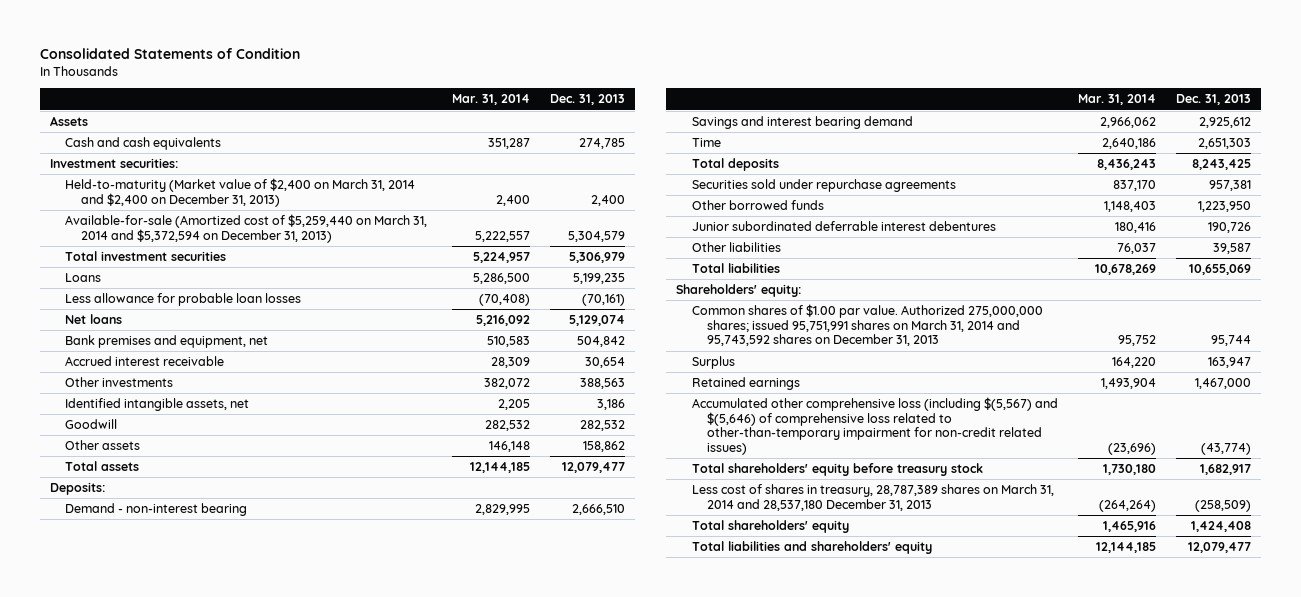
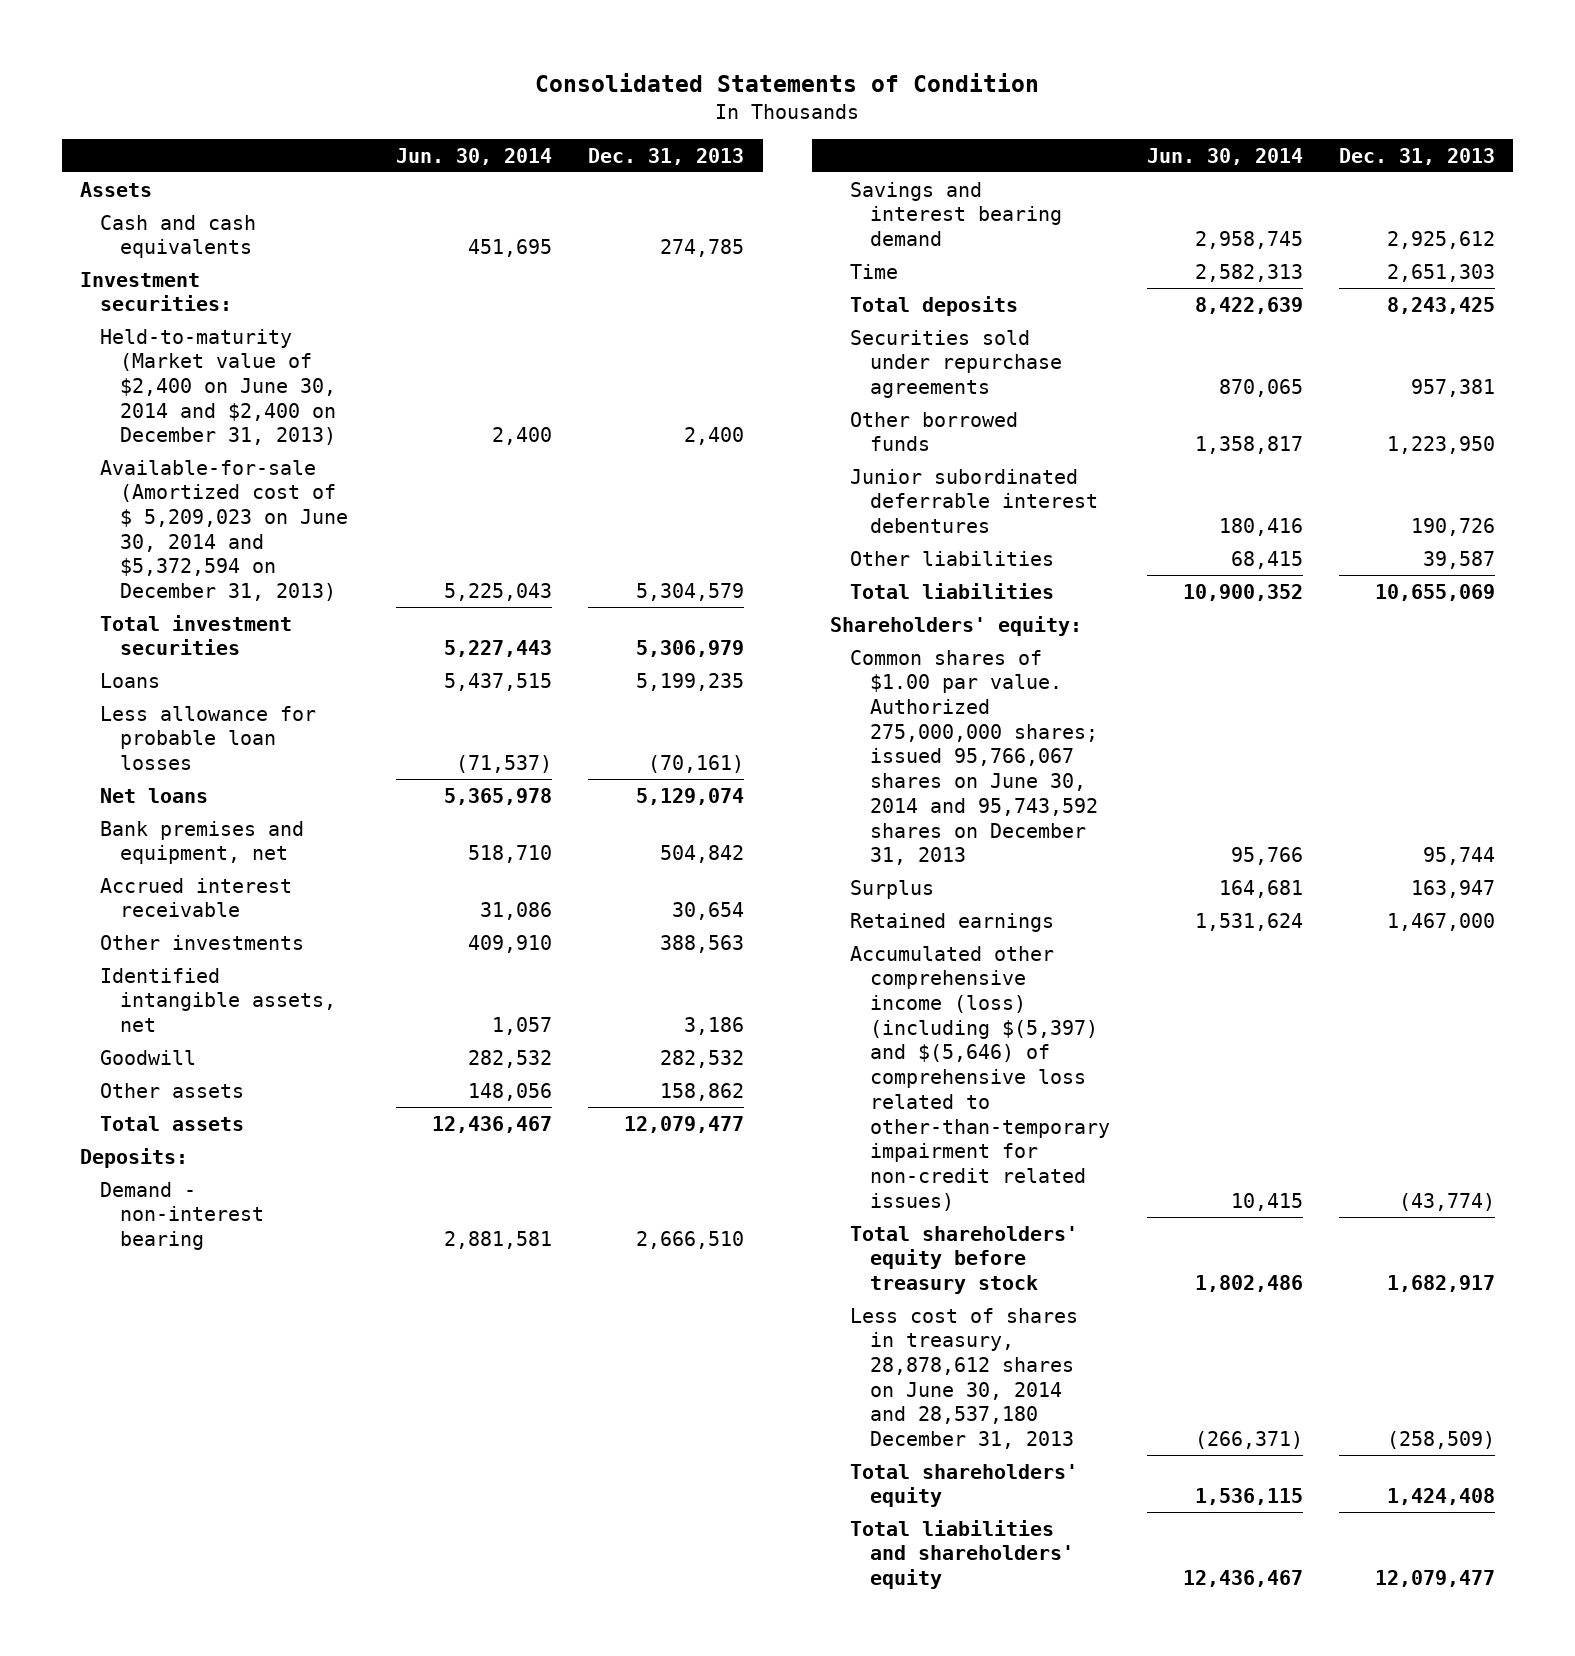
[451,94,530,106] Mar. 31, 2014 -> none
none -> [396,147,553,165] Jun. 30, 2014
[65,178,416,207] Held-to-maturity (Market value of $2,400 on March 31, 2014 and $2,400 on December 31, 2013) -> [99,328,336,446] Held-to-maturity (Market value of $2,400 on June 30, 2014 and $2,400 on December 31, 2013)
[65,214,428,243] Available-for-sale (Amortized cost of $5,259,440 on March 31, 2014 and $5,372,594 on December 31, 2013) -> [99,459,348,602] Available-for-sale (Amortized cost of $ 5,209,023 on June 30, 2014 and $5,372,594 on December 31, 2013)
[691,304,1043,347] Common shares of $1.00 par value. Authorized 275,000,000 shares; issued 95,751,991 shares on March 31, 2014 and 95,743,592 shares on December 31, 2013 -> [850,649,1099,866] Common shares of $1.00 par value. Authorized 275,000,000 shares; issued 95,766,067 shares on June 30, 2014 and 95,743,592 shares on December 31, 2013
[691,397,1058,456] Accumulated other comprehensive loss (including $(5,567) and $(5,646) of comprehensive loss related to other-than-temporary impairment for non-credit related issues) -> [850,945,1111,1211] Accumulated other comprehensive income (loss) (including $(5,397) and $(5,646) of comprehensive loss related to other-than-temporary impairment for non-credit related issues)
[691,484,1054,511] Less cost of shares in treasury, 28,787,389 shares on March 31, 2014 and 28,537,180 December 31, 2013 -> [850,1307,1079,1450] Less cost of shares in treasury, 28,878,612 shares on June 30, 2014 and 28,537,180 December 31, 2013

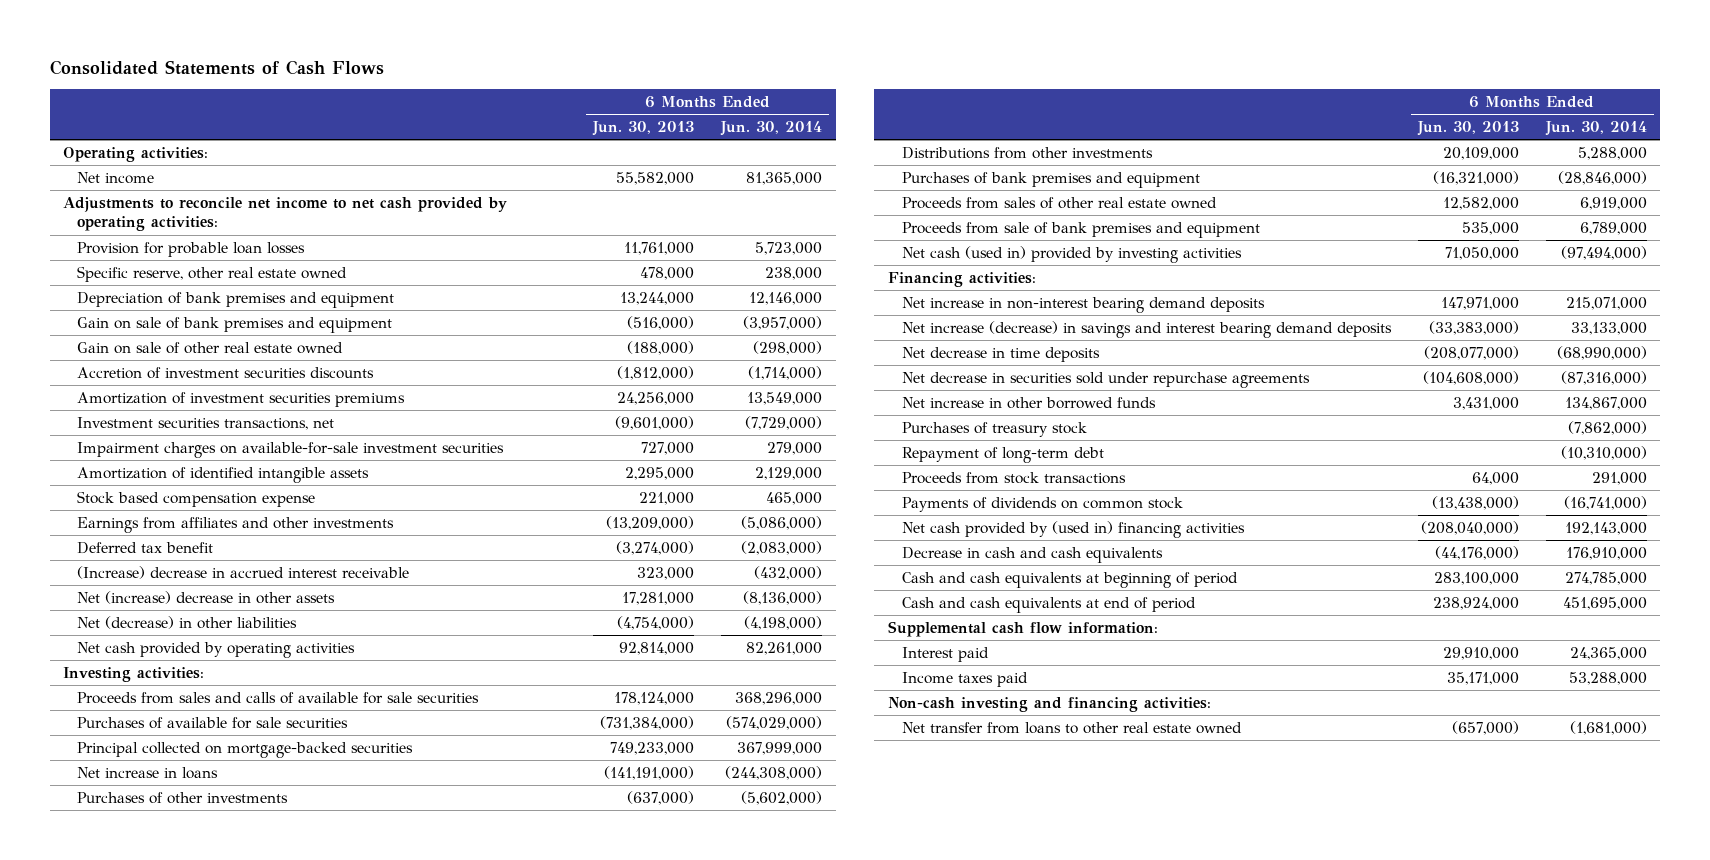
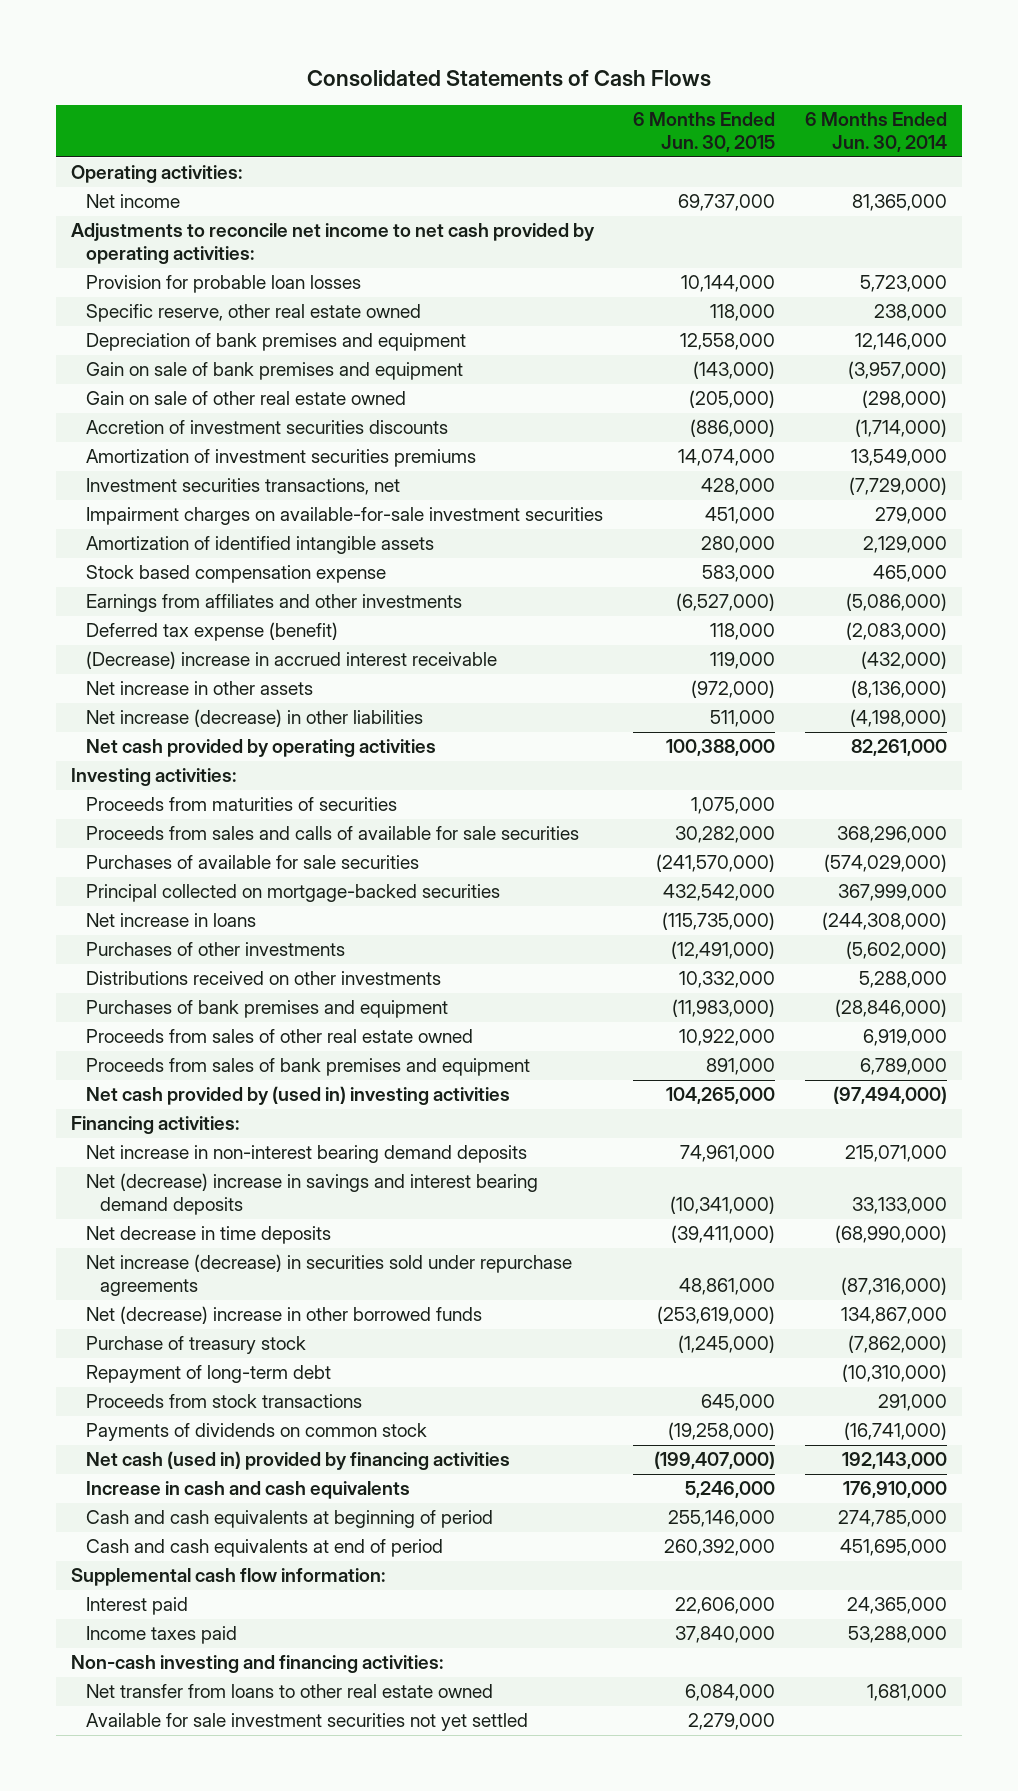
[592,121,695,137] Jun. 30, 2013 -> none
none -> [632,112,775,153] 6 Months Ended Jun. 30, 2015
[77,541,214,554] Deferred tax benefit -> [85,622,338,642] Deferred tax expense (benefit)
[77,565,410,579] (Increase) decrease in accrued interest receivable -> [85,651,497,670] (Decrease) increase in accrued interest receivable
[77,590,336,604] Net (increase) decrease in other assets -> [85,681,313,696] Net increase in other assets
[77,615,298,629] Net (decrease) in other liabilities -> [85,709,423,728] Net increase (decrease) in other liabilities
none -> [85,797,397,812] Proceeds from maturities of securities
[901,146,1153,159] Distributions from other investments -> [85,971,441,986] Distributions received on other investments
[901,221,1260,238] Proceeds from sale of bank premises and equipment -> [85,1058,530,1077] Proceeds from sales of bank premises and equipment
[901,245,1242,263] Net cash (used in) provided by investing activities -> [85,1086,510,1106] Net cash provided by (used in) investing activities
[901,320,1392,338] Net increase (decrease) in savings and interest bearing demand deposits -> [85,1173,538,1216] Net (decrease) increase in savings and interest bearing demand deposits
[901,371,1310,388] Net decrease in securities sold under repurchase agreements -> [85,1254,572,1297] Net increase (decrease) in securities sold under repurchase agreements
[901,396,1156,409] Net increase in other borrowed funds -> [85,1306,482,1325] Net (decrease) increase in other borrowed funds
[901,421,1087,437] Purchases of treasury stock -> [85,1336,306,1355] Purchase of treasury stock
[901,520,1245,538] Net cash provided by (used in) financing activities -> [85,1451,510,1471] Net cash (used in) provided by financing activities
[901,546,1163,563] Decrease in cash and cash equivalents -> [85,1481,410,1500] Increase in cash and cash equivalents
[1569,720,1647,735] (1,681,000) -> [866,1684,947,1702] 1,681,000
none -> [85,1713,528,1732] Available for sale investment securities not yet settled

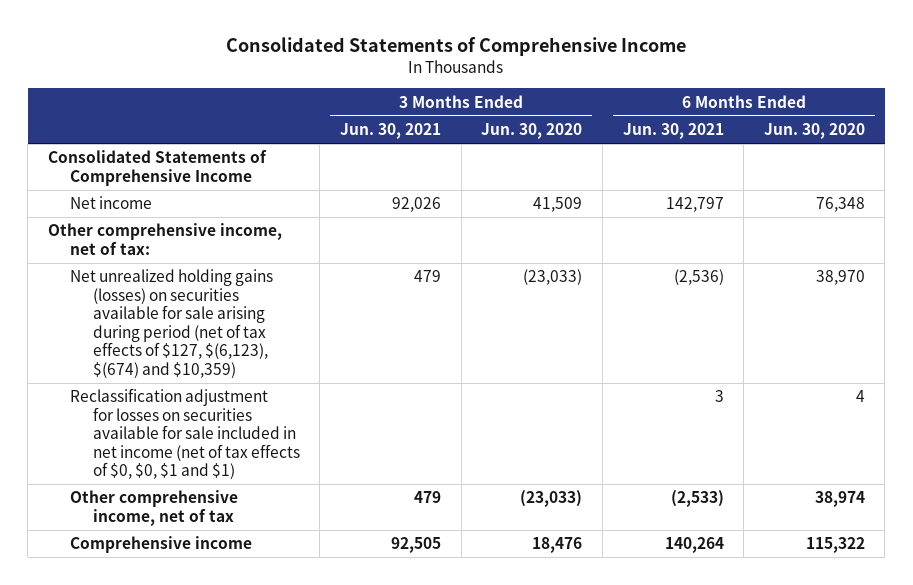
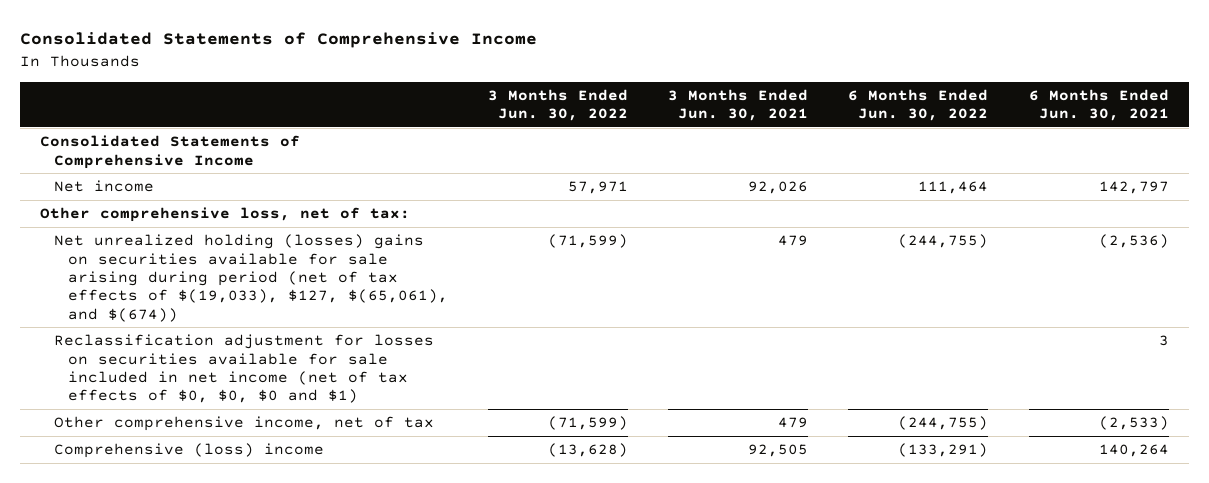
[481,123,583,140] Jun. 30, 2020 -> none
[763,123,865,140] Jun. 30, 2020 -> none
none -> [488,88,629,122] 3 Months Ended Jun. 30, 2022
none -> [848,88,989,122] 6 Months Ended Jun. 30, 2022
[48,223,283,255] Other comprehensive income, net of tax: -> [40,207,411,223] Other comprehensive loss, net of tax:
[70,269,274,378] Net unrealized holding gains (losses) on securities available for sale arising during period (net of tax effects of $127, $(6,123), $(674) and $10,359) -> [53,234,448,322] Net unrealized holding (losses) gains on securities available for sale arising during period (net of tax effects of $(19,033), $127, $(65,061), and $(674))
[70,388,300,480] Reclassification adjustment for losses on securities available for sale included in net income (net of tax effects of $0, $0, $1 and $1) -> [53,334,434,404] Reclassification adjustment for losses on securities available for sale included in net income (net of tax effects of $0, $0, $0 and $1)
[70,536,253,554] Comprehensive income -> [53,443,324,459] Comprehensive (loss) income

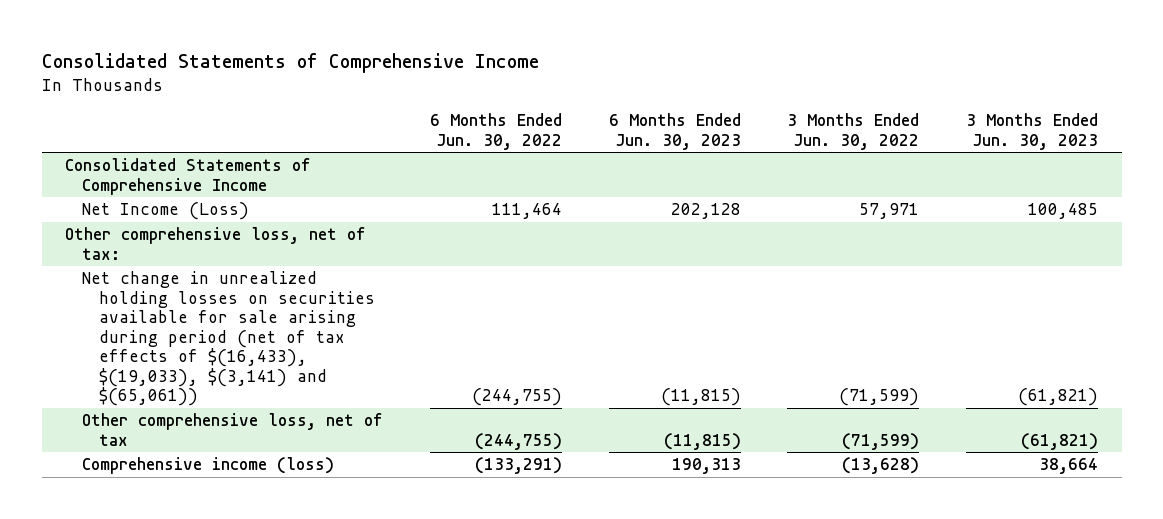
[668,88,809,122] 3 Months Ended Jun. 30, 2021 -> none
[1028,88,1169,122] 6 Months Ended Jun. 30, 2021 -> none
none -> [608,113,741,150] 6 Months Ended Jun. 30, 2023
none -> [966,113,1099,150] 3 Months Ended Jun. 30, 2023
[53,180,154,193] Net income -> [82,202,250,221] Net Income (Loss)
[53,334,434,404] Reclassification adjustment for losses on securities available for sale included in net income (net of tax effects of $0, $0, $0 and $1) -> none
[53,234,448,322] Net unrealized holding (losses) gains on securities available for sale arising during period (net of tax effects of $(19,033), $127, $(65,061), and $(674)) -> [82,271,376,407] Net change in unrealized holding losses on securities available for sale arising during period (net of tax effects of $(16,433), $(19,033), $(3,141) and $(65,061))
[53,416,434,432] Other comprehensive income, net of tax -> [82,413,384,446] Other comprehensive loss, net of tax
[53,443,324,459] Comprehensive (loss) income -> [82,457,335,475] Comprehensive income (loss)

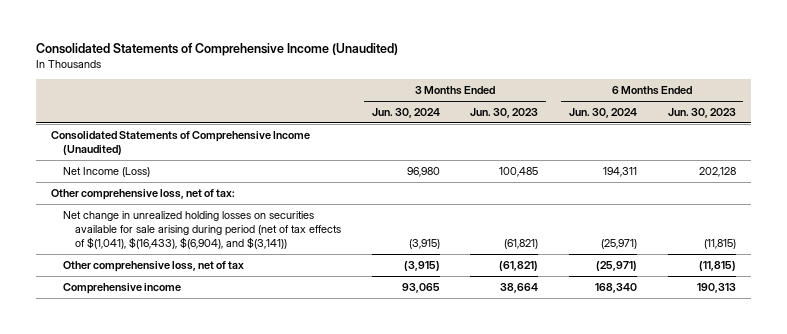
[41,53,539,74] Consolidated Statements of Comprehensive Income -> [36,43,399,57] Consolidated Statements of Comprehensive Income (Unaudited)
[429,113,562,150] 6 Months Ended Jun. 30, 2022 -> none
[787,113,920,150] 3 Months Ended Jun. 30, 2022 -> none
none -> [371,107,440,118] Jun. 30, 2024
none -> [569,107,638,118] Jun. 30, 2024
[65,158,312,195] Consolidated Statements of Comprehensive Income -> [51,130,311,156] Consolidated Statements of Comprehensive Income (Unaudited)
[82,271,376,407] Net change in unrealized holding losses on securities available for sale arising during period (net of tax effects of $(16,433), $(19,033), $(3,141) and $(65,061)) -> [63,210,342,250] Net change in unrealized holding losses on securities available for sale arising during period (net of tax effects of $(1,041), $(16,433), $(6,904), and $(3,141))
[82,457,335,475] Comprehensive income (loss) -> [63,282,182,294] Comprehensive income

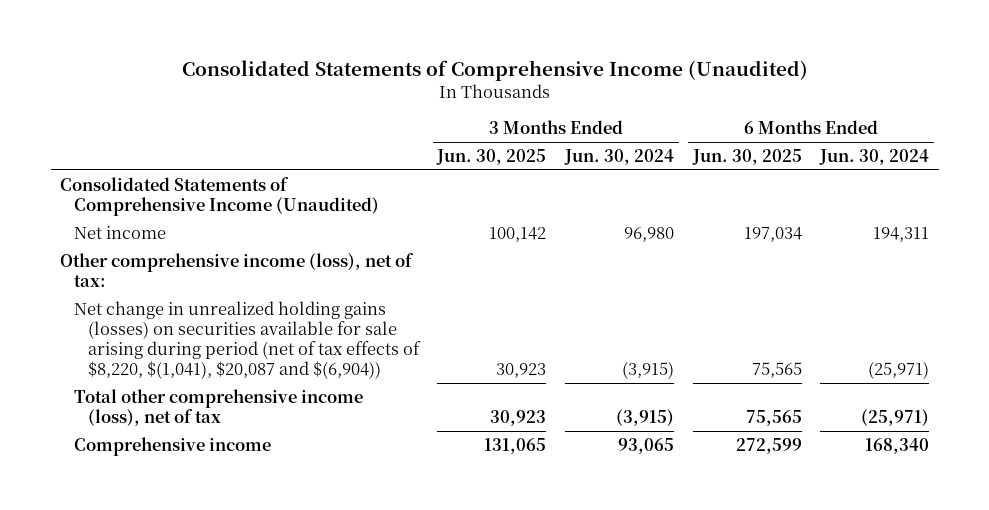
[470,107,539,118] Jun. 30, 2023 -> none
[667,107,736,118] Jun. 30, 2023 -> none
none -> [436,149,547,166] Jun. 30, 2025
none -> [691,149,802,166] Jun. 30, 2025
[63,166,151,177] Net Income (Loss) -> [73,225,166,239] Net income
[51,188,236,200] Other comprehensive loss, net of tax: -> [59,252,414,287] Other comprehensive income (loss), net of tax:
[63,210,342,250] Net change in unrealized holding losses on securities available for sale arising during period (net of tax effects of $(1,041), $(16,433), $(6,904), and $(3,141)) -> [73,300,421,380] Net change in unrealized holding gains (losses) on securities available for sale arising during period (net of tax effects of $8,220, $(1,041), $20,087 and $(6,904))
[63,260,245,272] Other comprehensive loss, net of tax -> [73,388,363,426] Total other comprehensive income (loss), net of tax

